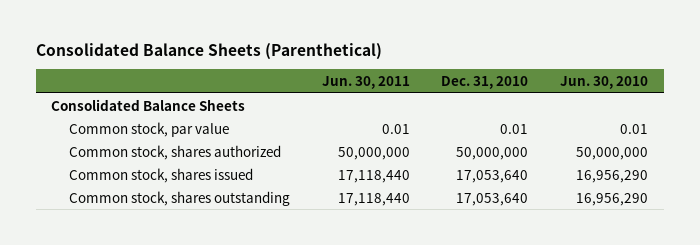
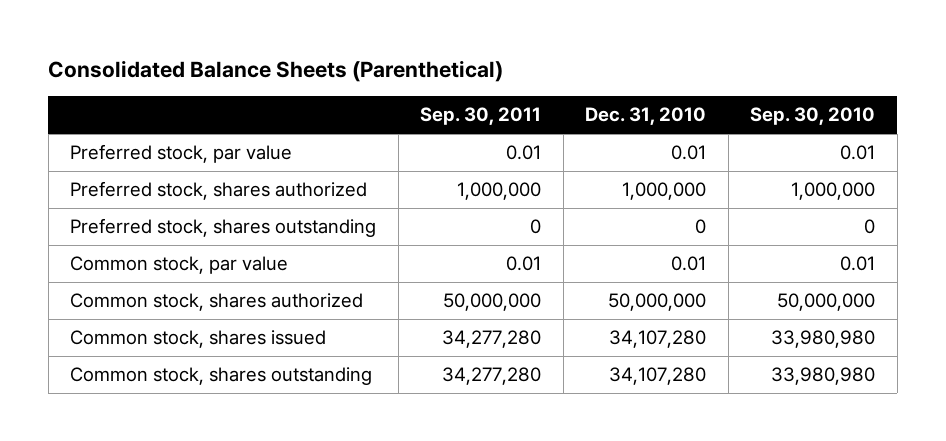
[321,75,410,89] Jun. 30, 2011 -> none
[560,75,649,89] Jun. 30, 2010 -> none
none -> [420,107,542,126] Sep. 30, 2011
none -> [750,107,876,126] Sep. 30, 2010
[51,98,246,111] Consolidated Balance Sheets -> none
none -> [70,144,293,164] Preferred stock, par value
none -> [70,181,368,201] Preferred stock, shares authorized
none -> [70,218,377,238] Preferred stock, shares outstanding
[456,169,529,183] 17,053,640 -> [609,330,707,349] 34,107,280
[456,192,529,206] 17,053,640 -> [609,367,707,386] 34,107,280

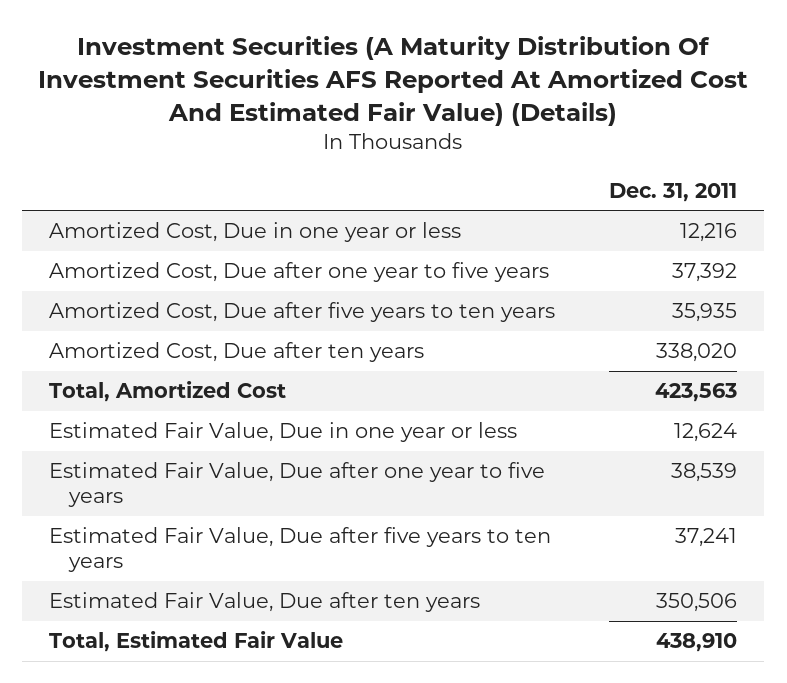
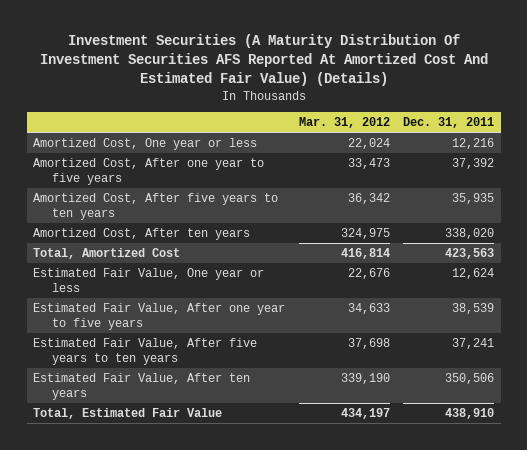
none -> [298,116,390,128] Mar. 31, 2012
[49,222,462,243] Amortized Cost, Due in one year or less -> [33,138,258,151] Amortized Cost, One year or less
[49,262,550,283] Amortized Cost, Due after one year to five years -> [33,158,265,185] Amortized Cost, After one year to five years
[49,302,556,323] Amortized Cost, Due after five years to ten years -> [33,193,279,220] Amortized Cost, After five years to ten years
[49,342,425,363] Amortized Cost, Due after ten years -> [33,228,251,241] Amortized Cost, After ten years
[49,422,518,443] Estimated Fair Value, Due in one year or less -> [33,268,265,292] Estimated Fair Value, One year or less
[49,462,546,508] Estimated Fair Value, Due after one year to five years -> [33,303,286,330] Estimated Fair Value, After one year to five years
[49,527,552,573] Estimated Fair Value, Due after five years to ten years -> [33,338,258,365] Estimated Fair Value, After five years to ten years
[49,592,481,613] Estimated Fair Value, Due after ten years -> [33,373,251,400] Estimated Fair Value, After ten years

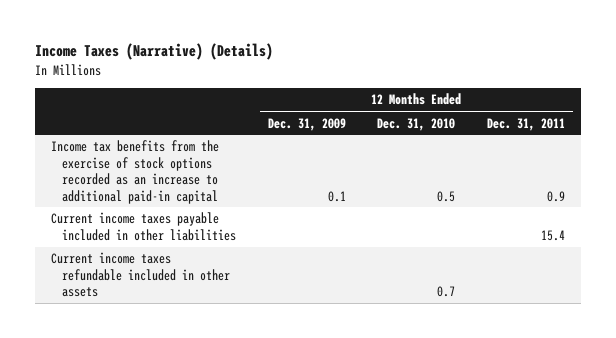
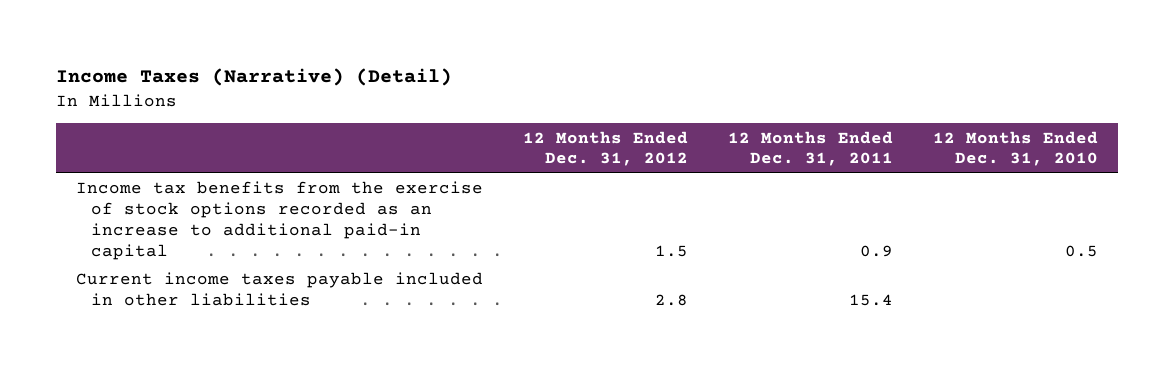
[35,43,274,61] Income Taxes (Narrative) (Details) -> [55,68,452,87] Income Taxes (Narrative) (Detail)
[267,117,346,131] Dec. 31, 2009 -> none
none -> [522,130,688,167] 12 Months Ended Dec. 31, 2012
[51,252,231,298] Current income taxes refundable included in other assets -> none

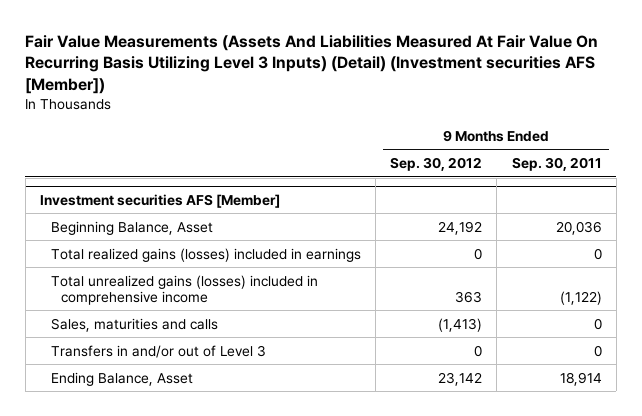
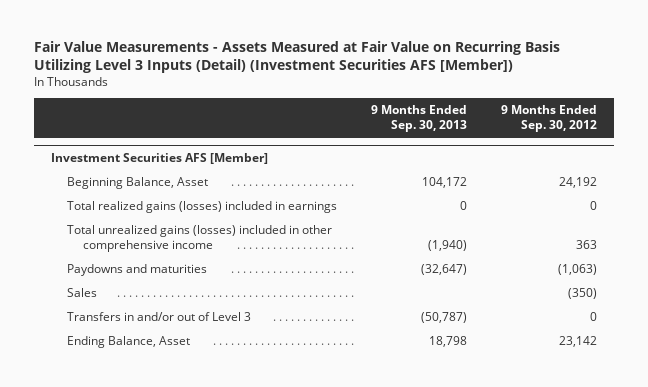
[25,34,599,94] Fair Value Measurements (Assets And Liabilities Measured At Fair Value On Recurring Basis Utilizing Level 3 Inputs) (Detail) (Investment securities AFS [Member]) -> [33,40,560,74] Fair Value Measurements - Assets Measured at Fair Value on Recurring Basis Utilizing Level 3 Inputs (Detail) (Investment Securities AFS [Member])
[511,157,602,172] Sep. 30, 2011 -> none
none -> [370,105,467,133] 9 Months Ended Sep. 30, 2013
[40,193,281,208] Investment securities AFS [Member] -> [50,152,268,164] Investment Securities AFS [Member]
[50,317,218,332] Sales, maturities and calls -> none
[50,274,318,305] Total unrealized gains (losses) included in comprehensive income -> [66,225,332,253] Total unrealized gains (losses) included in other comprehensive income
none -> [66,264,207,277] Paydowns and maturities
none -> [66,288,97,298] Sales

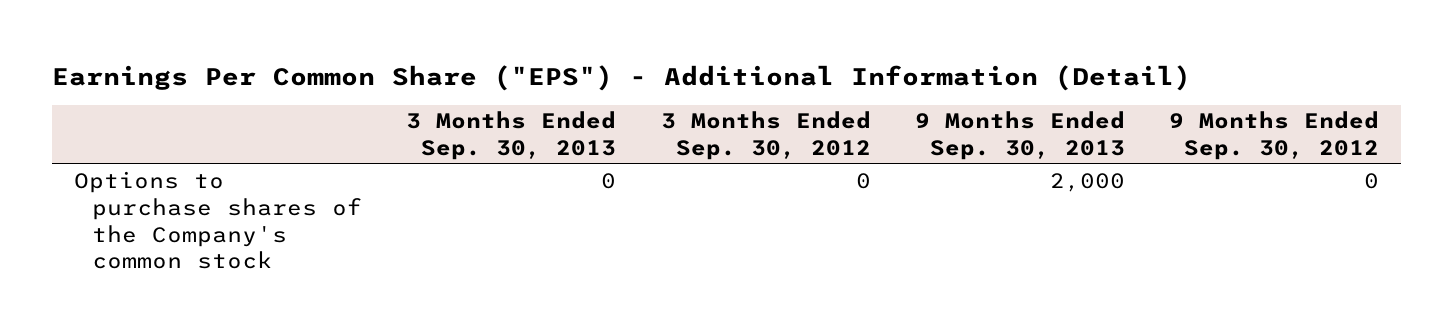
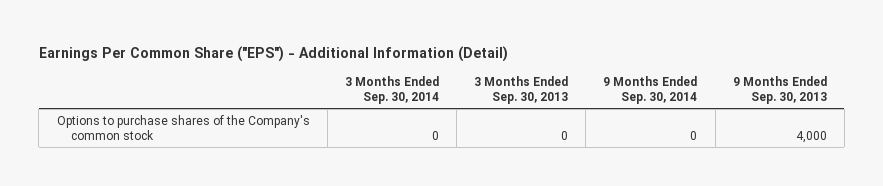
[660,111,871,161] 3 Months Ended Sep. 30, 2012 -> none
[1169,111,1380,161] 9 Months Ended Sep. 30, 2012 -> none
none -> [344,75,439,105] 3 Months Ended Sep. 30, 2014
none -> [603,75,698,105] 9 Months Ended Sep. 30, 2014
[1049,173,1125,193] 2,000 -> [795,131,827,144] 4,000

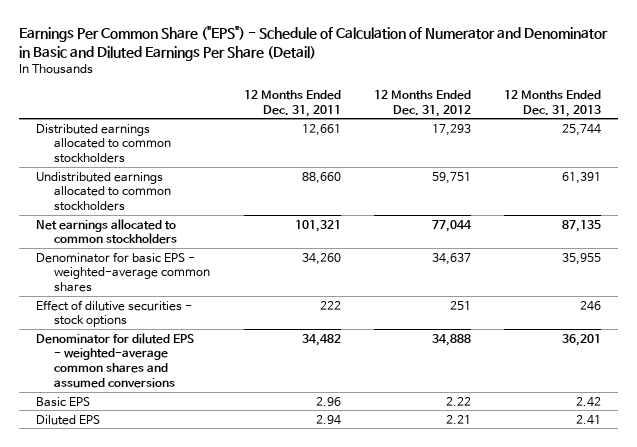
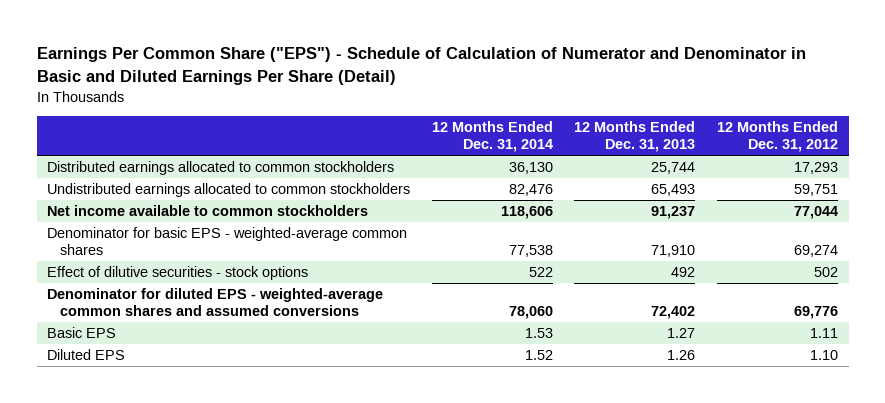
[243,89,341,117] 12 Months Ended Dec. 31, 2011 -> none
none -> [431,121,553,153] 12 Months Ended Dec. 31, 2014
[562,171,602,184] 61,391 -> [651,184,696,197] 65,493
[35,218,178,245] Net earnings allocated to common stockholders -> [47,205,369,217] Net income available to common stockholders
[562,219,602,232] 87,135 -> [651,206,696,220] 91,237
[432,252,472,265] 34,637 -> [793,245,838,258] 69,274
[562,252,602,265] 35,955 -> [651,245,696,258] 71,910
[450,300,472,310] 251 -> [813,267,838,278] 502
[580,300,602,311] 246 -> [671,267,696,278] 492
[432,333,472,346] 34,888 -> [793,306,838,320] 69,776
[562,333,602,346] 36,201 -> [651,306,696,320] 72,402
[446,396,472,406] 2.22 -> [809,328,838,339] 1.11
[576,396,602,407] 2.42 -> [667,328,696,339] 1.27
[446,414,472,424] 2.21 -> [809,350,838,361] 1.10
[576,414,602,425] 2.41 -> [667,350,696,361] 1.26

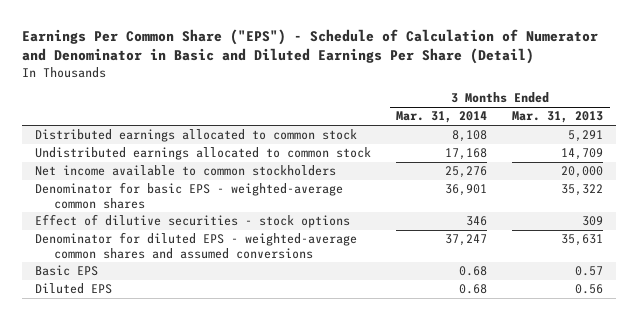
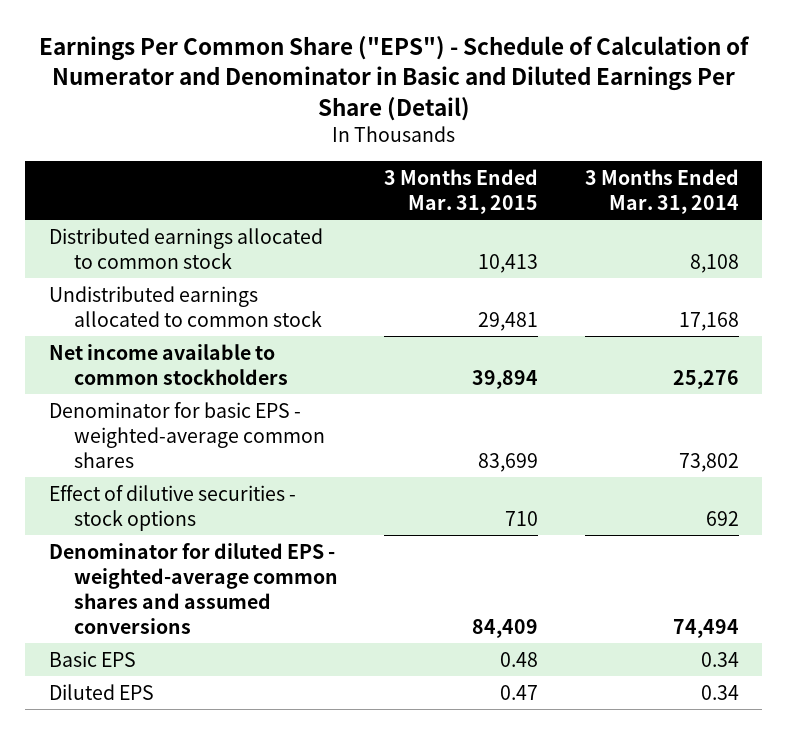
[512,111,604,124] Mar. 31, 2013 -> none
none -> [384,168,539,214] 3 Months Ended Mar. 31, 2015
[444,184,487,197] 36,901 -> [678,452,739,472] 73,802
[465,216,487,227] 346 -> [705,510,739,526] 692
[444,234,487,247] 37,247 -> [672,618,739,638] 74,494
[458,266,487,277] 0.68 -> [700,651,739,667] 0.34
[458,284,487,295] 0.68 -> [700,684,739,700] 0.34

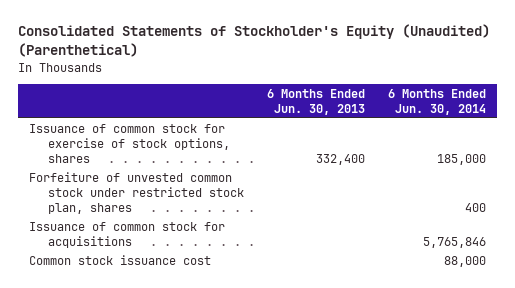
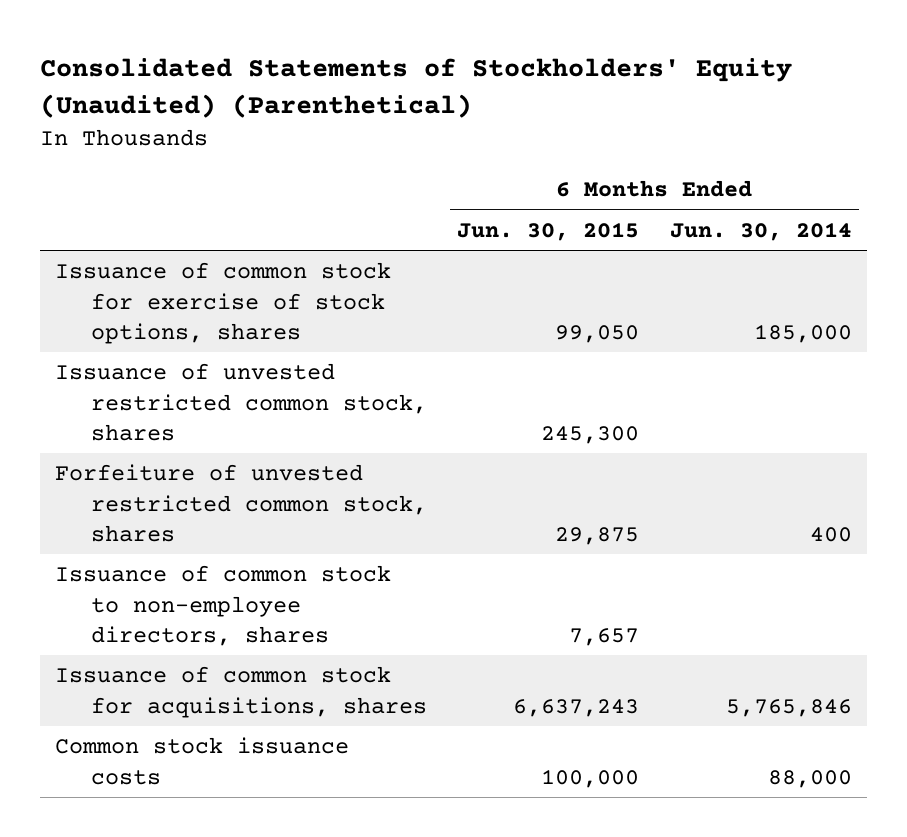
[17,24,490,58] Consolidated Statements of Stockholder's Equity (Unaudited) (Parenthetical) -> [39,58,792,119] Consolidated Statements of Stockholders' Equity (Unaudited) (Parenthetical)
[266,88,365,115] 6 Months Ended Jun. 30, 2013 -> none
none -> [457,221,640,241] Jun. 30, 2015
none -> [54,363,427,441] Issuance of unvested restricted common stock, shares
[29,172,244,214] Forfeiture of unvested common stock under restricted stock plan, shares -> [54,464,427,542] Forfeiture of unvested restricted common stock, shares
none -> [54,565,391,646] Issuance of common stock to non-employee directors, shares
[29,222,226,248] Issuance of common stock for acquisitions -> [54,666,427,718] Issuance of common stock for acquisitions, shares
[29,255,212,266] Common stock issuance cost -> [54,737,349,785] Common stock issuance costs

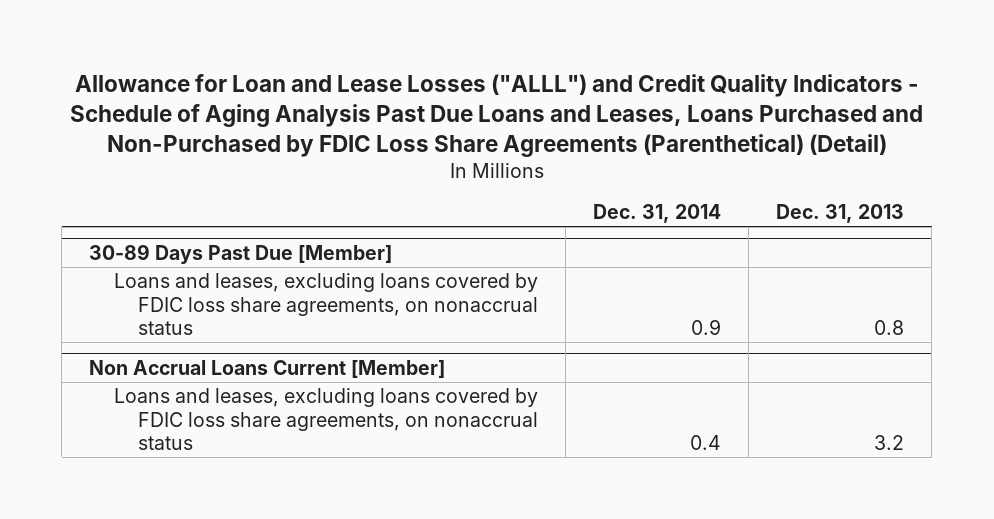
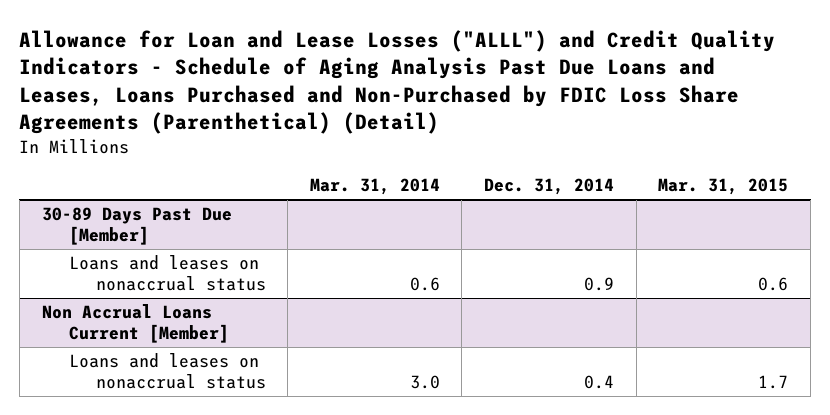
[776,203,905,223] Dec. 31, 2013 -> none
none -> [309,178,440,196] Mar. 31, 2014
none -> [658,178,789,196] Mar. 31, 2015
[113,273,539,335] Loans and leases, excluding loans covered by FDIC loss share agreements, on nonaccrual status -> [68,255,266,292] Loans and leases on nonaccrual status
[113,388,539,450] Loans and leases, excluding loans covered by FDIC loss share agreements, on nonaccrual status -> [68,353,266,390] Loans and leases on nonaccrual status

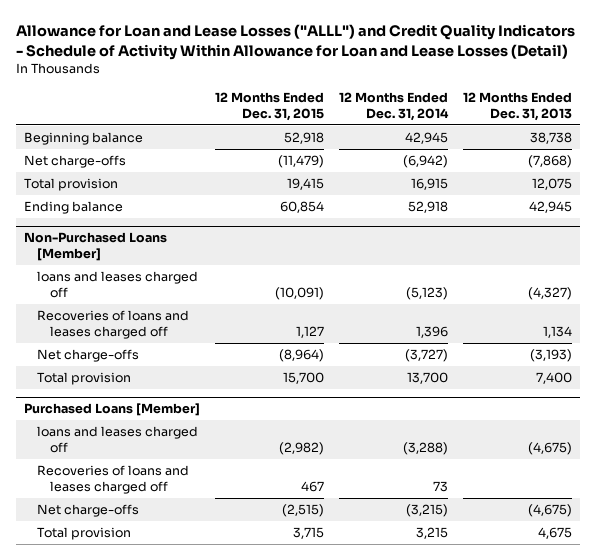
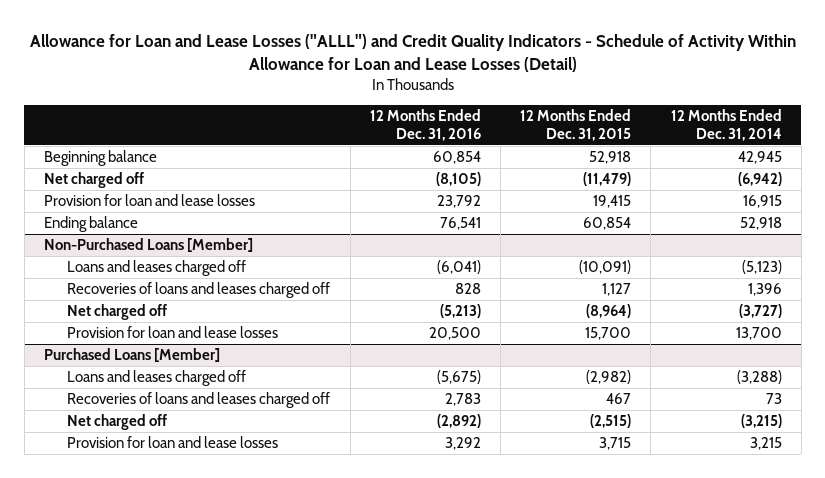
[463,91,573,121] 12 Months Ended Dec. 31, 2013 -> none
none -> [369,109,481,141] 12 Months Ended Dec. 31, 2016
[23,154,126,168] Net charge-offs -> [43,172,144,189] Net charged off
[23,177,118,191] Total provision -> [43,194,255,207] Provision for loan and lease losses
[36,270,198,299] loans and leases charged off -> [67,260,247,277] Loans and leases charged off
[36,348,139,362] Net charge-offs -> [67,304,168,321] Net charged off
[36,371,131,385] Total provision -> [67,326,279,339] Provision for loan and lease losses
[36,425,198,454] loans and leases charged off -> [67,370,247,387] Loans and leases charged off
[36,503,139,517] Net charge-offs -> [67,414,168,431] Net charged off
[36,526,131,540] Total provision -> [67,436,279,449] Provision for loan and lease losses

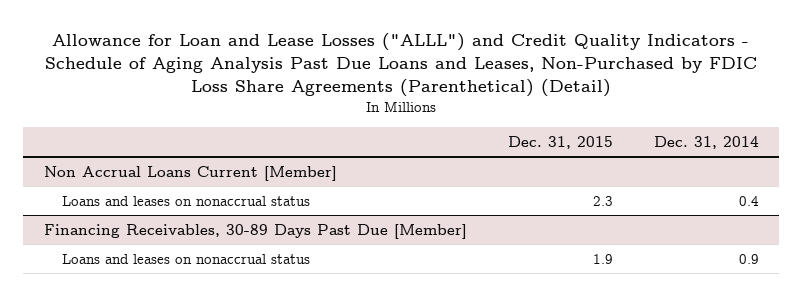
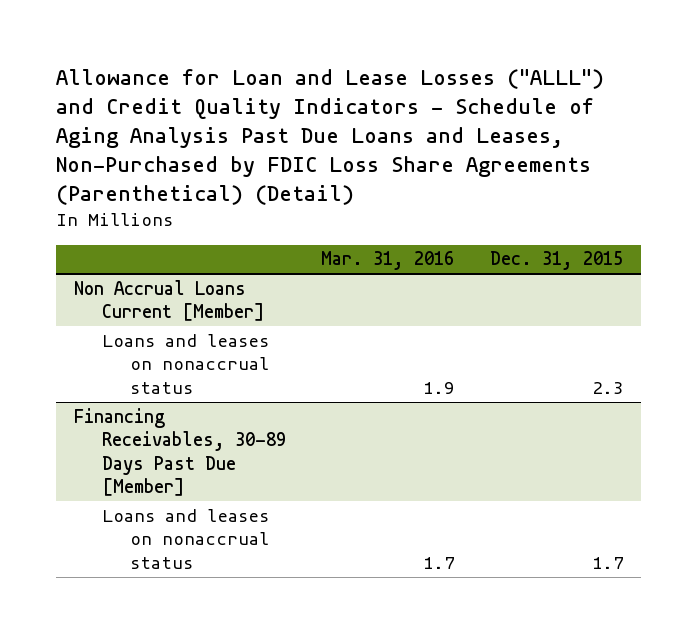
[653,135,759,149] Dec. 31, 2014 -> none
none -> [321,251,455,271] Mar. 31, 2016
[592,253,613,264] 1.9 -> [591,556,623,569] 1.7

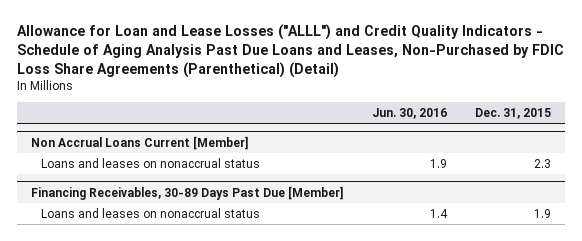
[321,251,455,271] Mar. 31, 2016 -> none
none -> [371,108,447,120] Jun. 30, 2016
[591,556,623,569] 1.7 -> [534,208,552,218] 1.9

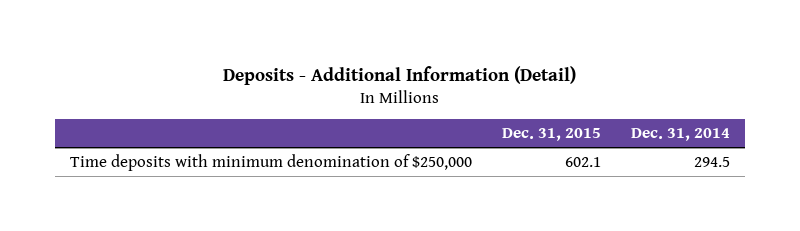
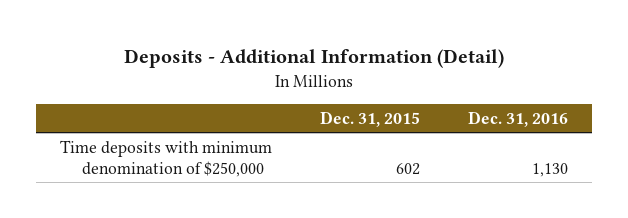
[631,128,731,142] Dec. 31, 2014 -> none
none -> [467,110,568,127] Dec. 31, 2016
[565,157,602,168] 602.1 -> [396,163,421,176] 602

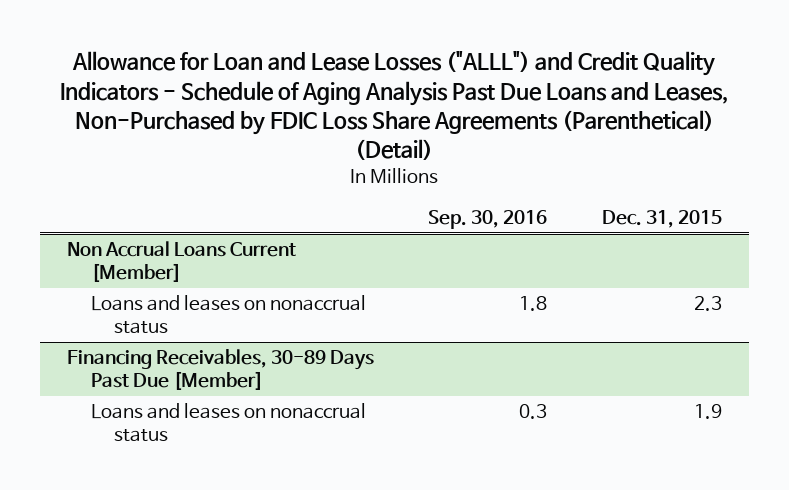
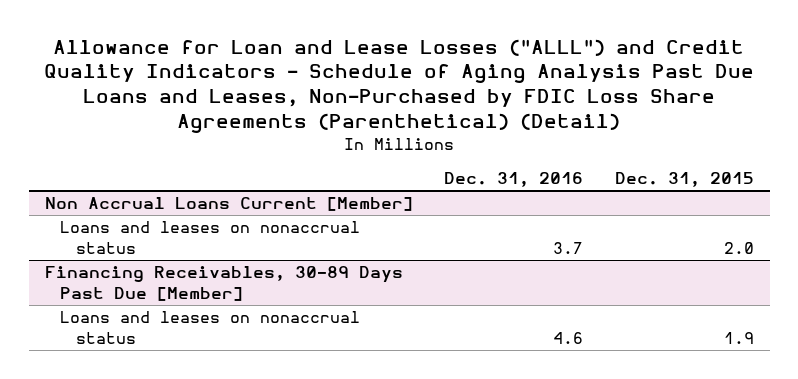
[428,209,548,229] Sep. 30, 2016 -> none
none -> [444,171,584,187] Dec. 31, 2016
[693,296,722,312] 2.3 -> [723,241,754,254] 2.0

